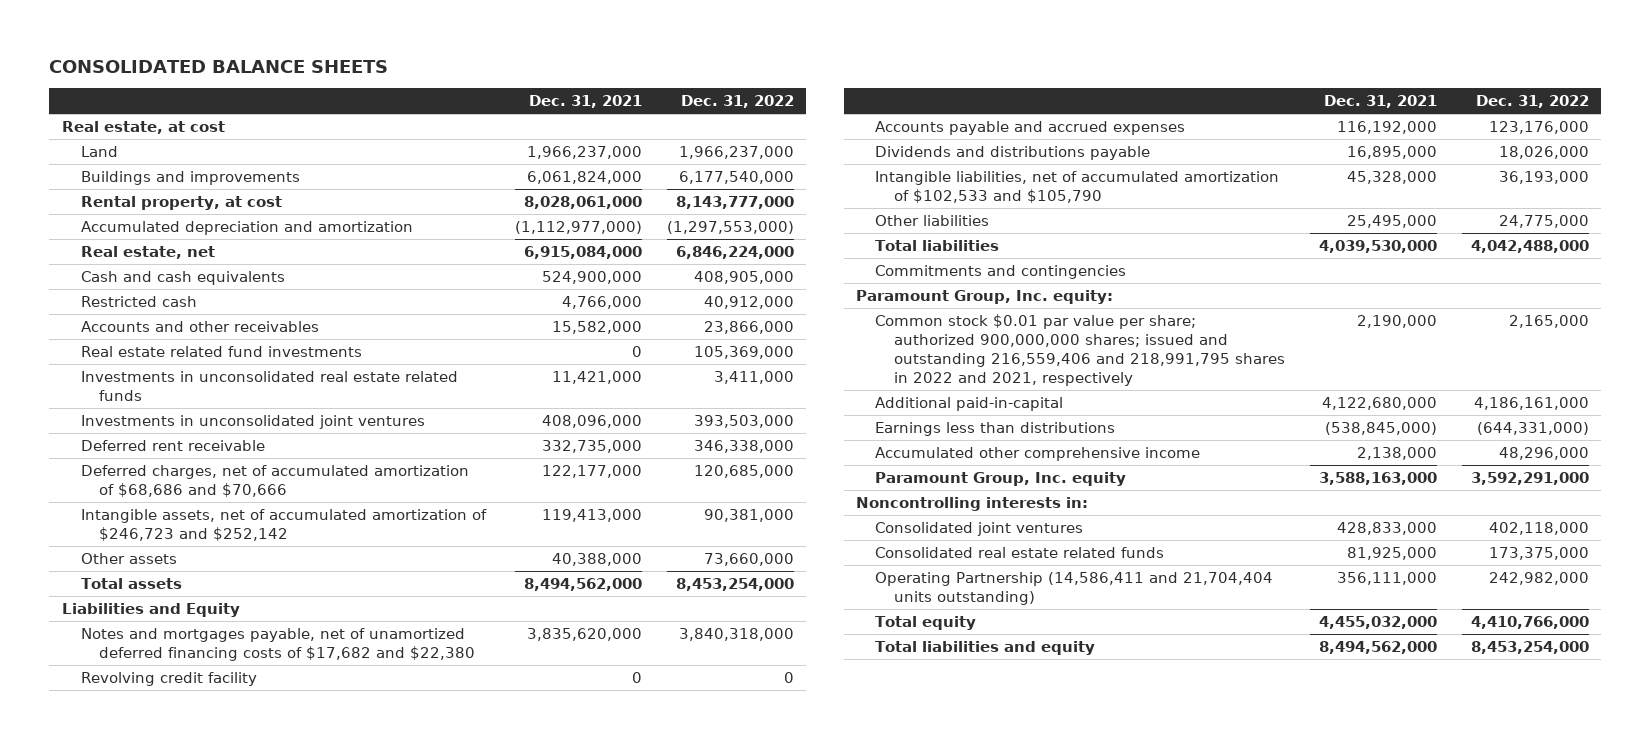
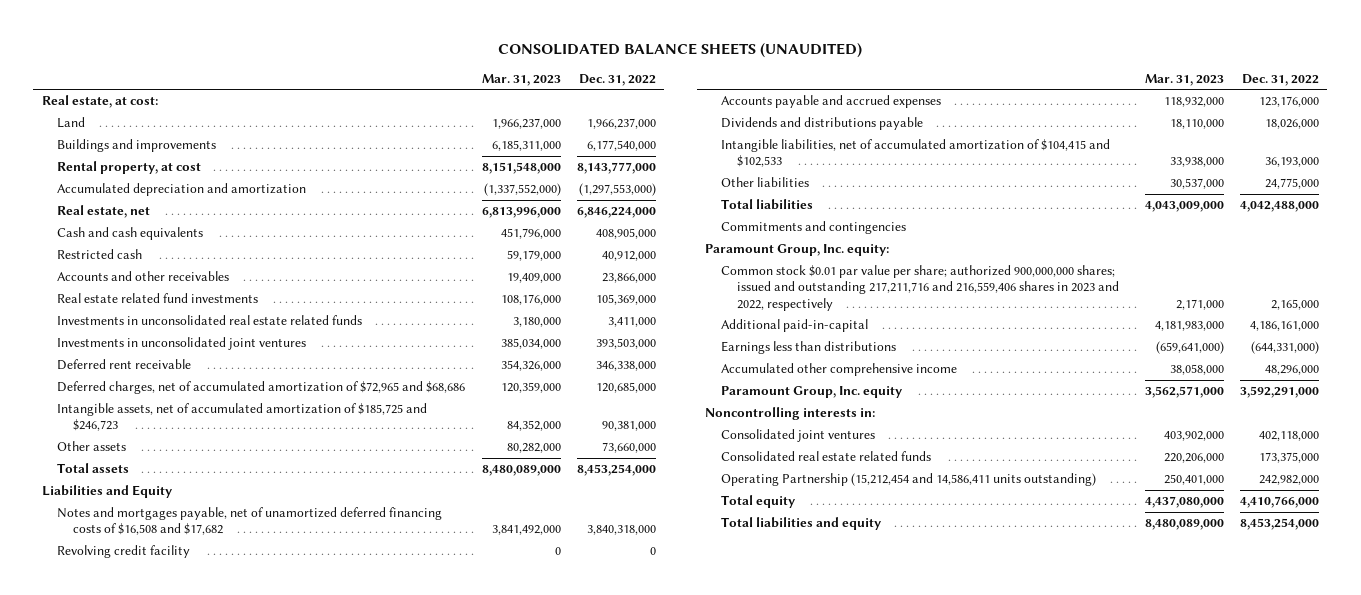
[49,59,389,73] CONSOLIDATED BALANCE SHEETS -> [498,43,863,59] CONSOLIDATED BALANCE SHEETS (UNAUDITED)
[529,94,643,108] Dec. 31, 2021 -> none
none -> [481,73,561,86] Mar. 31, 2023
[61,121,225,135] Real estate, at cost -> [41,95,158,109] Real estate, at cost:
[80,465,469,497] Deferred charges, net of accumulated amortization of $68,686 and $70,666 -> [57,381,466,395] Deferred charges, net of accumulated amortization of $72,965 and $68,686
[80,509,487,541] Intangible assets, net of accumulated amortization of $246,723 and $252,142 -> [57,403,428,432] Intangible assets, net of accumulated amortization of $185,725 and $246,723
[80,628,476,661] Notes and mortgages payable, net of unamortized deferred financing costs of $17,682 and $22,380 -> [57,507,443,536] Notes and mortgages payable, net of unamortized deferred financing costs of $16,508 and $17,682
[875,171,1280,203] Intangible liabilities, net of accumulated amortization of $102,533 and $105,790 -> [721,139,1111,168] Intangible liabilities, net of accumulated amortization of $104,415 and $102,533
[875,314,1285,386] Common stock $0.01 par value per share; authorized 900,000,000 shares; issued and outstanding 216,559,406 and 218,991,795 shares in 2022 and 2021, respectively -> [721,265,1120,311] Common stock $0.01 par value per share; authorized 900,000,000 shares; issued and outstanding 217,211,716 and 216,559,406 shares in 2023 and 2022, respectively
[875,572,1274,605] Operating Partnership (14,586,411 and 21,704,404 units outstanding) -> [721,473,1097,487] Operating Partnership (15,212,454 and 14,586,411 units outstanding)

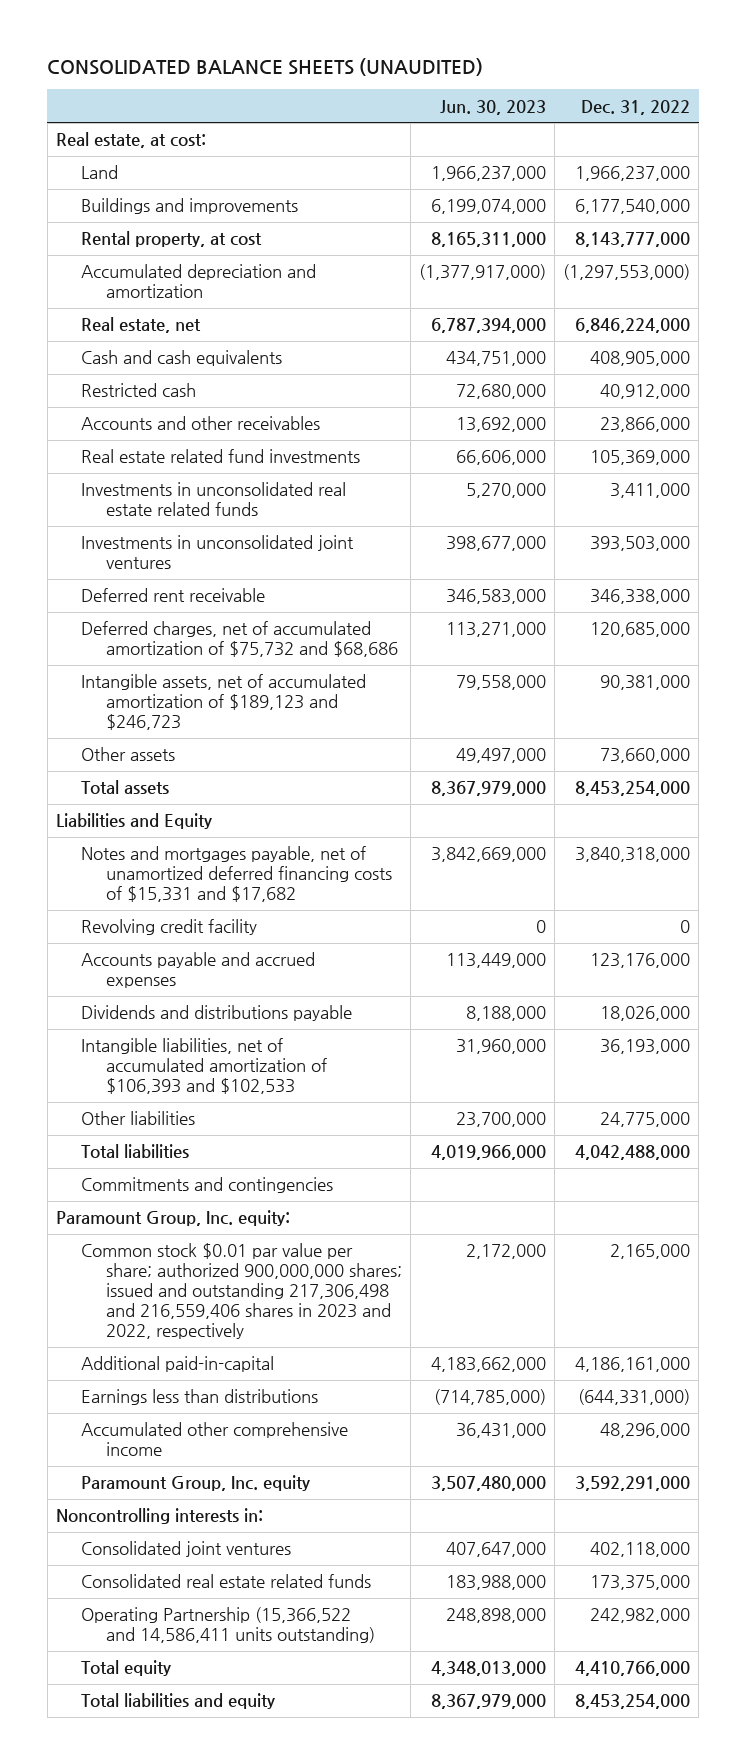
[481,73,561,86] Mar. 31, 2023 -> none
none -> [440,99,547,115] Jun. 30, 2023
[57,381,466,395] Deferred charges, net of accumulated amortization of $72,965 and $68,686 -> [81,621,399,658] Deferred charges, net of accumulated amortization of $75,732 and $68,686
[57,403,428,432] Intangible assets, net of accumulated amortization of $185,725 and $246,723 -> [81,674,367,731] Intangible assets, net of accumulated amortization of $189,123 and $246,723
[57,507,443,536] Notes and mortgages payable, net of unamortized deferred financing costs of $16,508 and $17,682 -> [81,846,393,903] Notes and mortgages payable, net of unamortized deferred financing costs of $15,331 and $17,682
[721,139,1111,168] Intangible liabilities, net of accumulated amortization of $104,415 and $102,533 -> [81,1038,328,1095] Intangible liabilities, net of accumulated amortization of $106,393 and $102,533
[721,265,1120,311] Common stock $0.01 par value per share; authorized 900,000,000 shares; issued and outstanding 217,211,716 and 216,559,406 shares in 2023 and 2022, respectively -> [81,1243,403,1340] Common stock $0.01 par value per share; authorized 900,000,000 shares; issued and outstanding 217,306,498 and 216,559,406 shares in 2023 and 2022, respectively
[721,473,1097,487] Operating Partnership (15,212,454 and 14,586,411 units outstanding) -> [81,1607,376,1644] Operating Partnership (15,366,522 and 14,586,411 units outstanding)

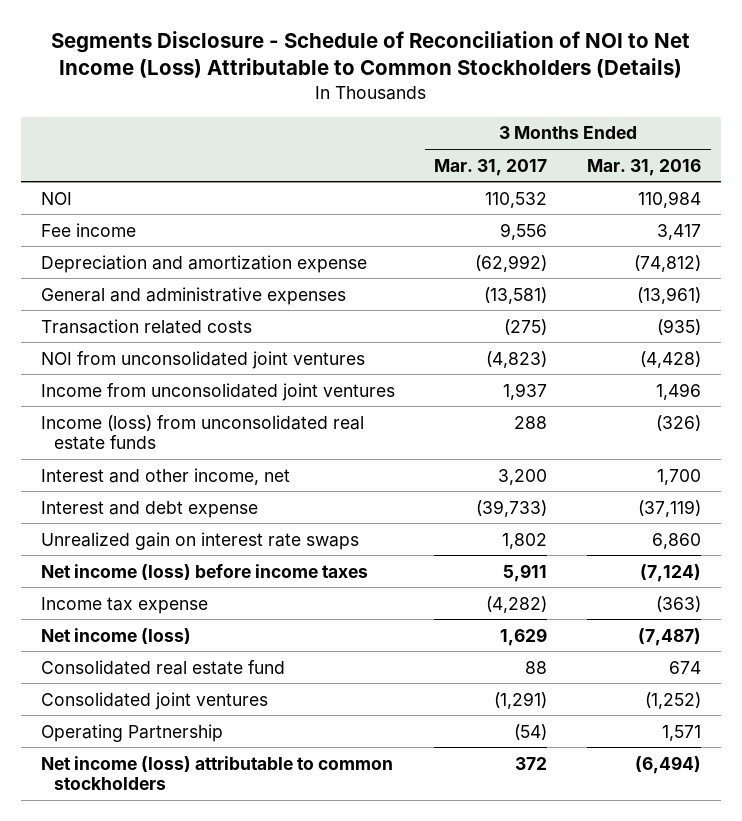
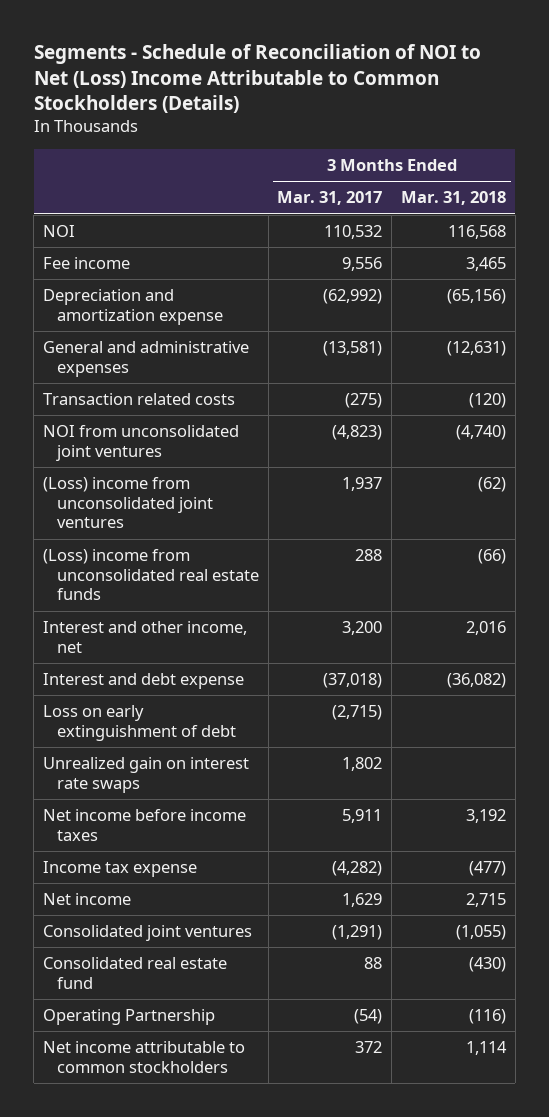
[50,31,690,79] Segments Disclosure - Schedule of Reconciliation of NOI to Net Income (Loss) Attributable to Common Stockholders (Details) -> [33,44,481,114] Segments - Schedule of Reconciliation of NOI to Net (Loss) Income Attributable to Common Stockholders (Details)
[587,158,702,176] Mar. 31, 2016 -> none
none -> [400,191,506,206] Mar. 31, 2018
[40,382,395,401] Income from unconsolidated joint ventures -> [42,477,214,529] (Loss) income from unconsolidated joint ventures
[40,414,364,450] Income (loss) from unconsolidated real estate funds -> [42,549,260,601] (Loss) income from unconsolidated real estate funds
[476,499,548,517] (39,733) -> [323,673,383,689] (37,018)
none -> [42,705,237,741] Loss on early extinguishment of debt
[40,563,368,580] Net income (loss) before income taxes -> [42,809,246,841] Net income before income taxes
[40,627,191,644] Net income (loss) -> [42,893,131,906] Net income
[40,659,285,675] Consolidated real estate fund -> [42,957,227,989] Consolidated real estate fund
[40,755,393,790] Net income (loss) attributable to common stockholders -> [42,1041,245,1073] Net income attributable to common stockholders

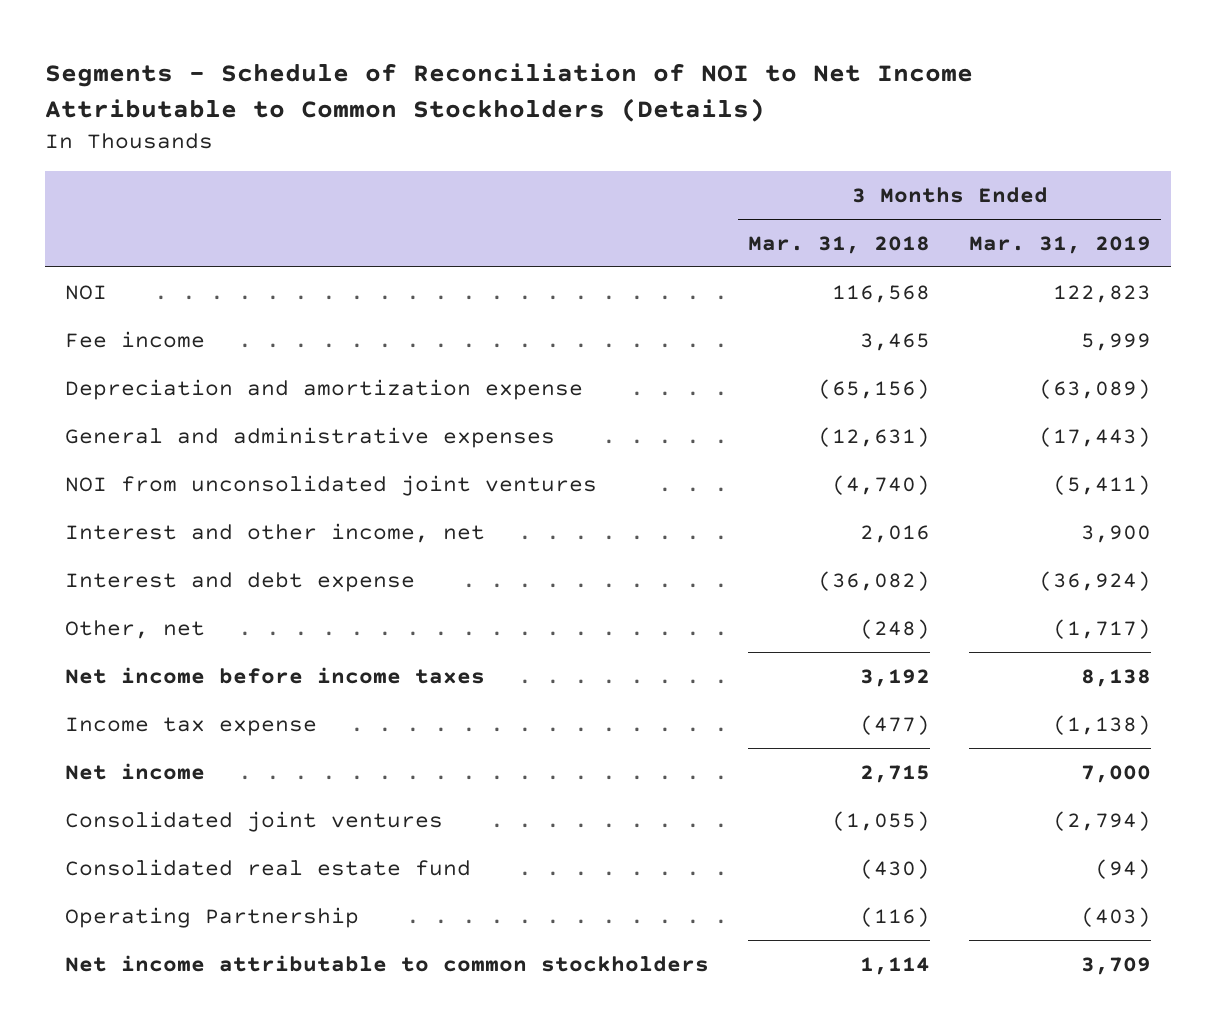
[33,44,481,114] Segments - Schedule of Reconciliation of NOI to Net (Loss) Income Attributable to Common Stockholders (Details) -> [44,62,973,122] Segments - Schedule of Reconciliation of NOI to Net Income Attributable to Common Stockholders (Details)
[277,191,383,206] Mar. 31, 2017 -> none
none -> [969,235,1152,254] Mar. 31, 2019
[42,393,235,406] Transaction related costs -> none
[42,477,214,529] (Loss) income from unconsolidated joint ventures -> none
[42,549,260,601] (Loss) income from unconsolidated real estate funds -> none
[42,705,237,741] Loss on early extinguishment of debt -> none
[42,757,249,793] Unrealized gain on interest rate swaps -> none
none -> [64,619,205,639] Other, net

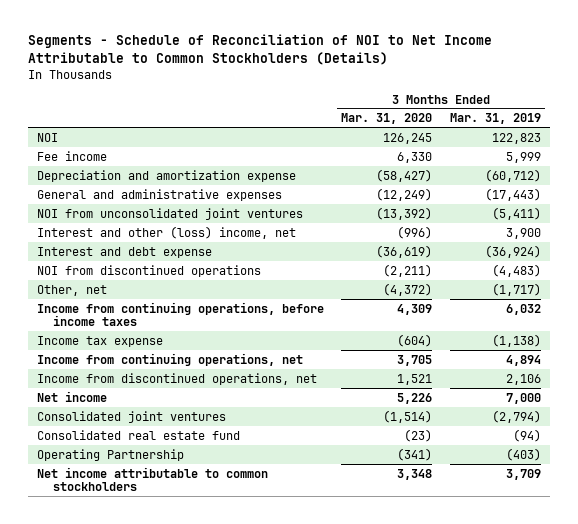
[747,235,930,254] Mar. 31, 2018 -> none
none -> [341,113,433,125] Mar. 31, 2020
[1039,378,1152,399] (63,089) -> [485,168,542,182] (60,712)
[64,522,485,543] Interest and other income, net -> [36,225,296,239] Interest and other (loss) income, net
none -> [36,264,261,277] NOI from discontinued operations
[64,666,485,684] Net income before income taxes -> [36,301,324,327] Income from continuing operations, before income taxes
[1081,668,1152,687] 8,138 -> [506,303,542,315] 6,032
none -> [36,352,303,366] Income from continuing operations, net
none -> [36,372,317,385] Income from discontinued operations, net

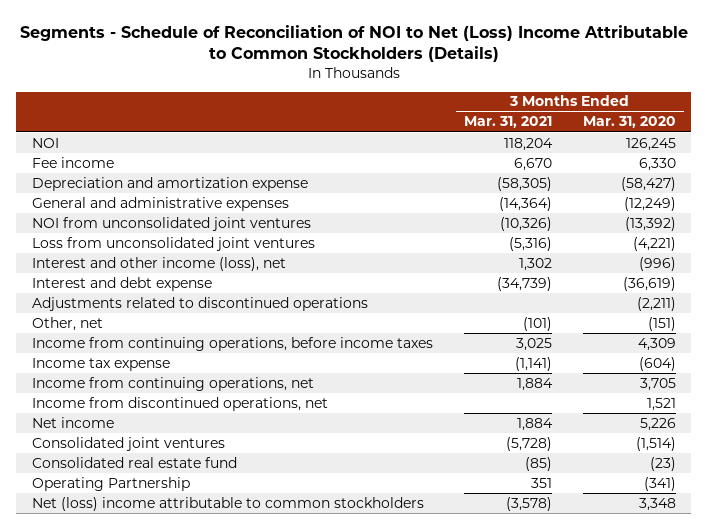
[27,34,492,66] Segments - Schedule of Reconciliation of NOI to Net Income Attributable to Common Stockholders (Details) -> [19,24,688,63] Segments - Schedule of Reconciliation of NOI to Net (Loss) Income Attributable to Common Stockholders (Details)
[450,113,542,125] Mar. 31, 2019 -> none
none -> [463,116,552,129] Mar. 31, 2021
none -> [31,236,315,251] Loss from unconsolidated joint ventures
[36,225,296,239] Interest and other (loss) income, net -> [31,256,286,271] Interest and other income (loss), net
[36,264,261,277] NOI from discontinued operations -> [31,296,368,311] Adjustments related to discontinued operations
[383,282,433,296] (4,372) -> [647,316,676,331] (151)
[36,466,268,492] Net income attributable to common stockholders -> [31,496,424,511] Net (loss) income attributable to common stockholders

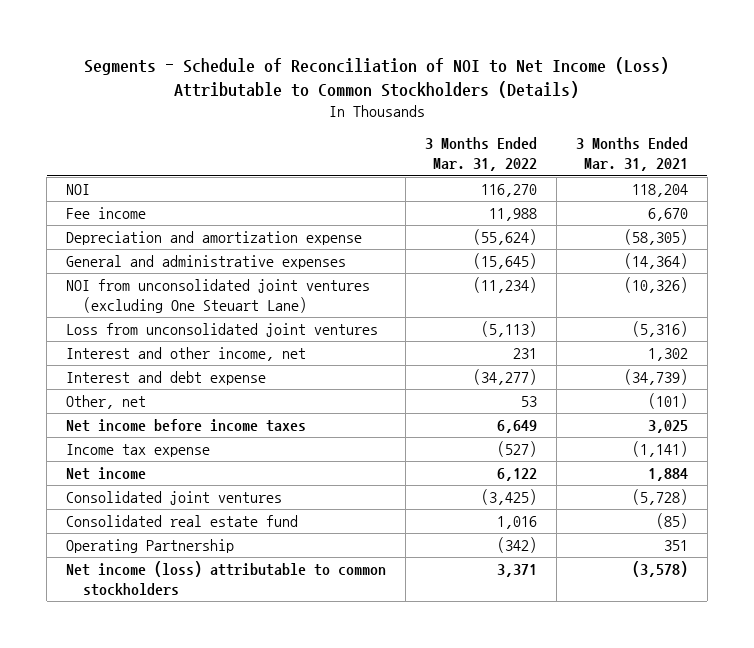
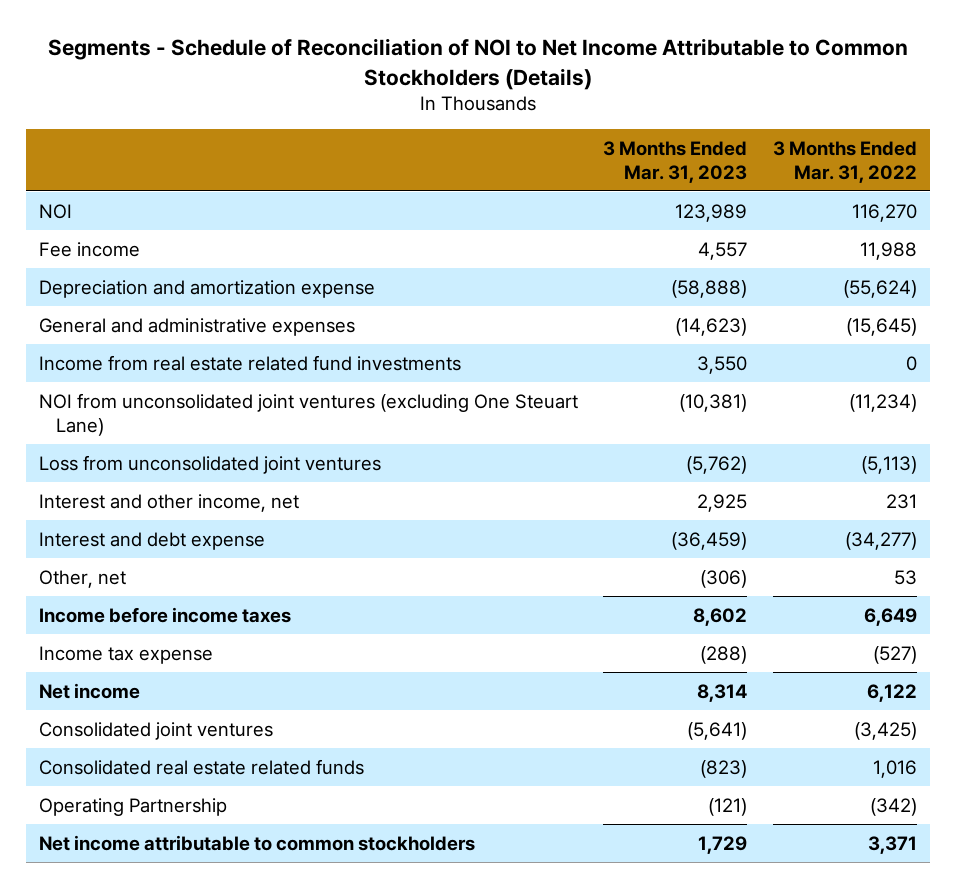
[83,56,669,98] Segments - Schedule of Reconciliation of NOI to Net Income (Loss) Attributable to Common Stockholders (Details) -> [47,38,908,90] Segments - Schedule of Reconciliation of NOI to Net Income Attributable to Common Stockholders (Details)
[575,137,688,172] 3 Months Ended Mar. 31, 2021 -> none
none -> [603,140,748,183] 3 Months Ended Mar. 31, 2023
none -> [38,354,461,371] Income from real estate related fund investments
[66,419,307,433] Net income before income taxes -> [38,606,291,623] Income before income taxes
[66,515,299,528] Consolidated real estate fund -> [38,758,364,775] Consolidated real estate related funds
[66,561,387,597] Net income (loss) attributable to common stockholders -> [38,834,475,851] Net income attributable to common stockholders

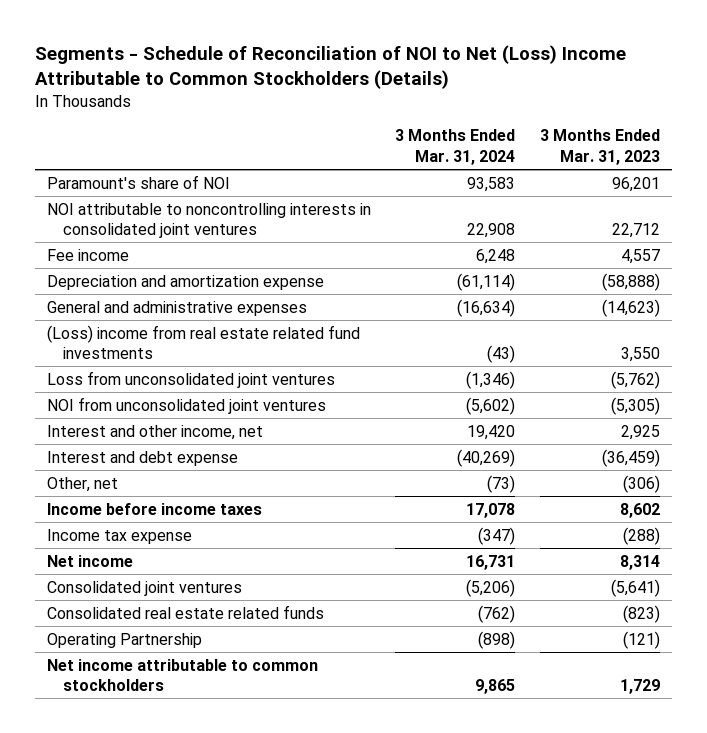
[47,38,908,90] Segments - Schedule of Reconciliation of NOI to Net Income Attributable to Common Stockholders (Details) -> [34,44,626,89] Segments - Schedule of Reconciliation of NOI to Net (Loss) Income Attributable to Common Stockholders (Details)
[772,140,917,183] 3 Months Ended Mar. 31, 2022 -> none
none -> [395,129,516,165] 3 Months Ended Mar. 31, 2024
[38,203,72,219] NOI -> [47,174,231,189] Paramount's share of NOI
[675,203,748,222] 123,989 -> [611,176,660,192] 96,201
none -> [47,202,372,239] NOI attributable to noncontrolling interests in consolidated joint ventures
[38,392,578,436] NOI from unconsolidated joint ventures (excluding One Steuart Lane) -> none
[38,354,461,371] Income from real estate related fund investments -> [47,324,361,360] (Loss) income from real estate related fund investments
none -> [47,396,327,414] NOI from unconsolidated joint ventures

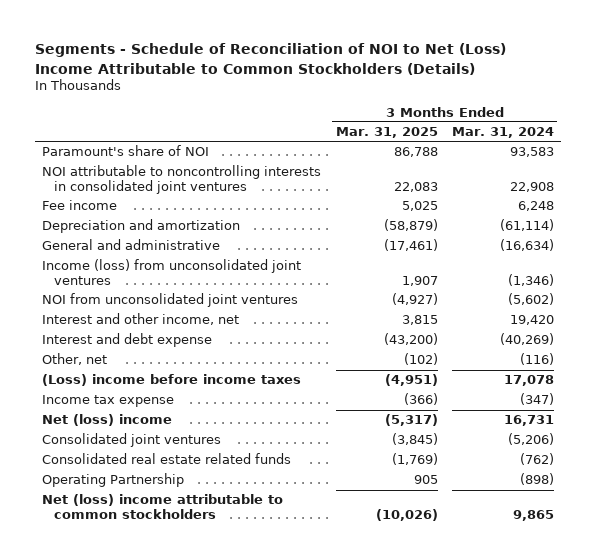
[539,129,660,165] 3 Months Ended Mar. 31, 2023 -> none
none -> [335,127,438,139] Mar. 31, 2025
[47,324,361,360] (Loss) income from real estate related fund investments -> none
[47,274,325,290] Depreciation and amortization expense -> [42,219,241,234] Depreciation and amortization
[47,300,308,316] General and administrative expenses -> [42,239,221,251] General and administrative
[47,370,336,388] Loss from unconsolidated joint ventures -> [42,259,302,285] Income (loss) from unconsolidated joint ventures
[487,474,516,493] (73) -> [519,353,554,366] (116)
[47,502,263,515] Income before income taxes -> [42,374,302,387] (Loss) income before income taxes
[47,554,134,567] Net income -> [42,414,173,427] Net (loss) income
[47,658,319,692] Net income attributable to common stockholders -> [42,494,284,519] Net (loss) income attributable to common stockholders

